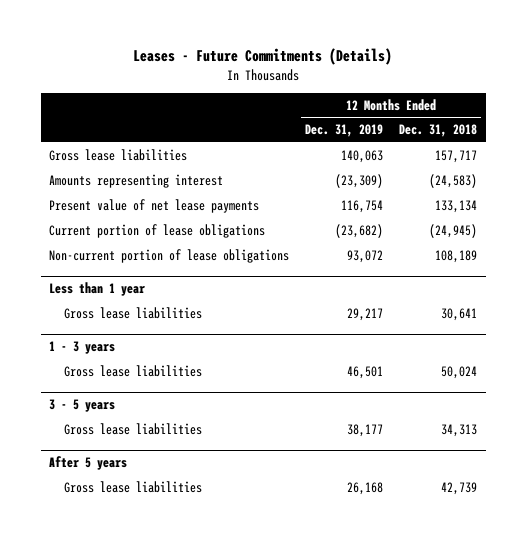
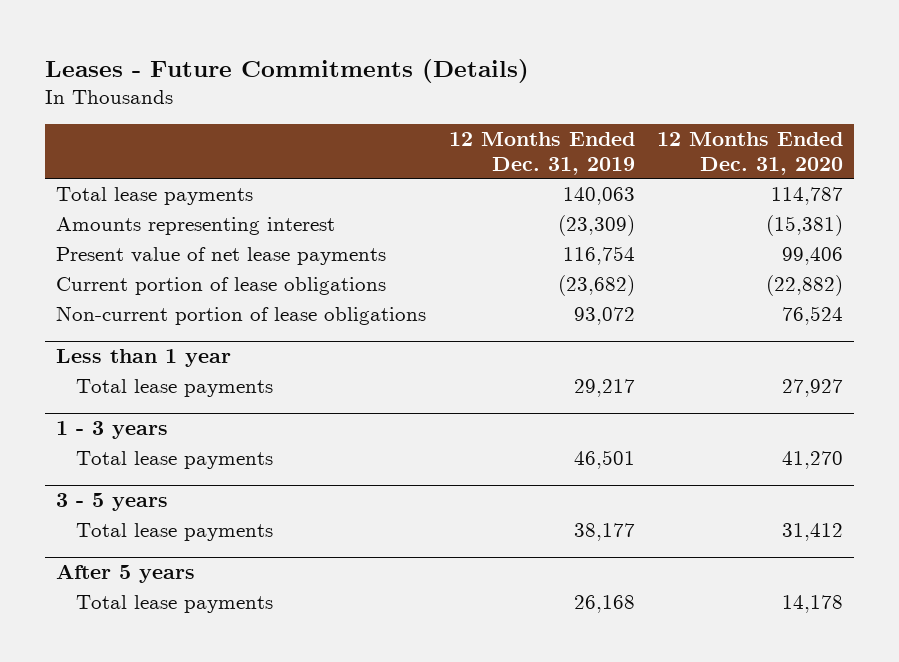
[399,124,478,138] Dec. 31, 2018 -> none
none -> [656,132,843,175] 12 Months Ended Dec. 31, 2020
[48,148,187,161] Gross lease liabilities -> [56,186,254,205] Total lease payments
[64,306,203,319] Gross lease liabilities -> [75,378,273,397] Total lease payments
[64,364,203,377] Gross lease liabilities -> [75,450,273,469] Total lease payments
[64,422,203,435] Gross lease liabilities -> [75,522,273,541] Total lease payments
[64,480,203,493] Gross lease liabilities -> [75,594,273,613] Total lease payments

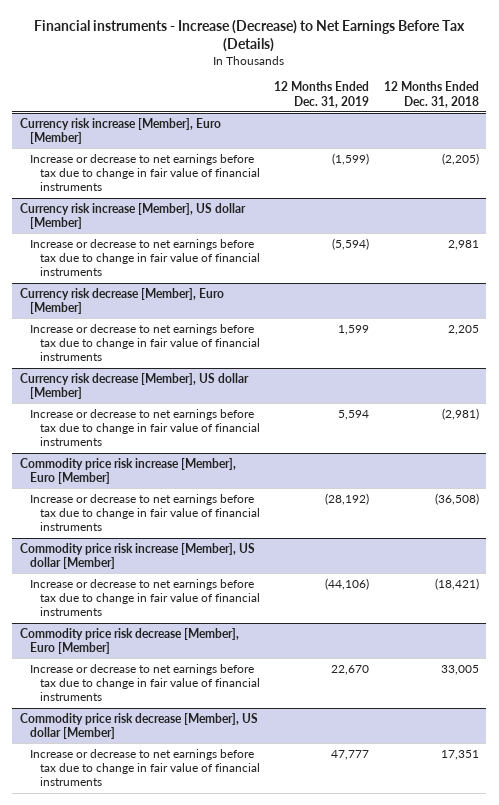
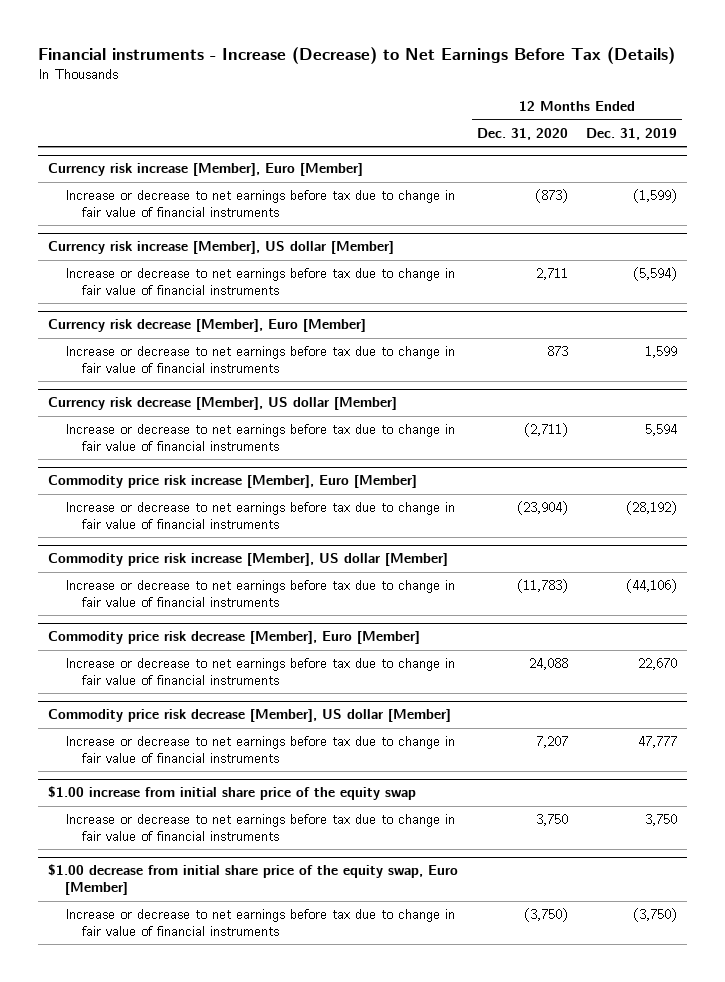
[384,81,480,108] 12 Months Ended Dec. 31, 2018 -> none
none -> [476,127,568,140] Dec. 31, 2020
none -> [47,786,416,801] $1.00 increase from initial share price of the equity swap
none -> [64,814,455,841] Increase or decrease to net earnings before tax due to change in fair value of financial instruments
none -> [47,864,458,896] $1.00 decrease from initial share price of the equity swap, Euro [Member]
none -> [64,909,455,936] Increase or decrease to net earnings before tax due to change in fair value of financial instruments

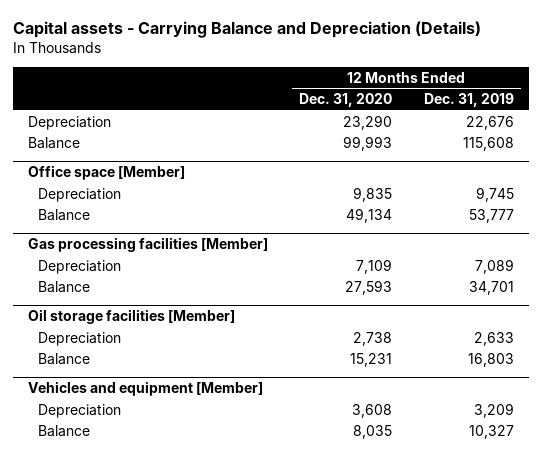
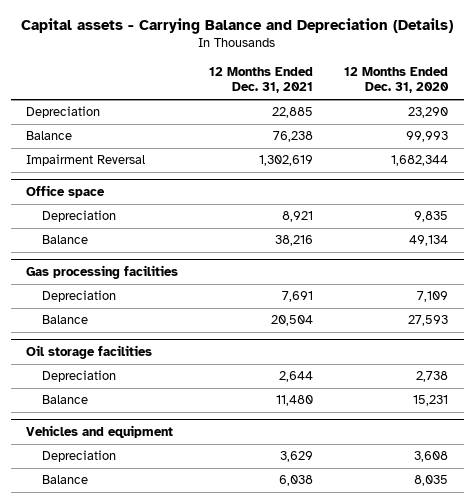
[423,93,514,108] Dec. 31, 2019 -> none
none -> [209,67,314,94] 12 Months Ended Dec. 31, 2021
none -> [26,154,146,167] Impairment Reversal
[28,165,186,181] Office space [Member] -> [26,184,106,198] Office space
[28,237,269,253] Gas processing facilities [Member] -> [26,264,179,279] Gas processing facilities
[28,309,236,325] Oil storage facilities [Member] -> [26,344,153,359] Oil storage facilities
[28,381,264,397] Vehicles and equipment [Member] -> [26,424,174,438] Vehicles and equipment

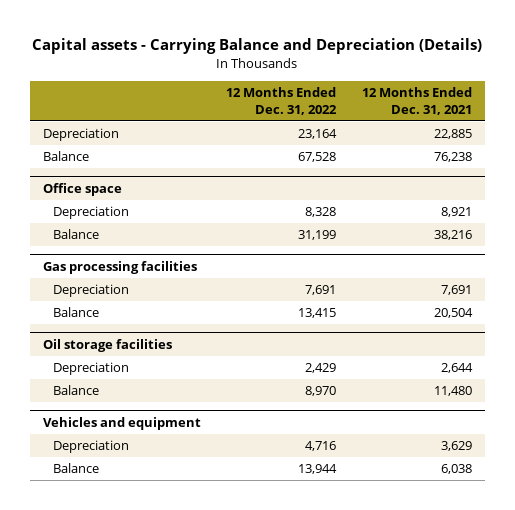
[344,67,450,94] 12 Months Ended Dec. 31, 2020 -> none
none -> [226,87,338,115] 12 Months Ended Dec. 31, 2022
[26,154,146,167] Impairment Reversal -> none

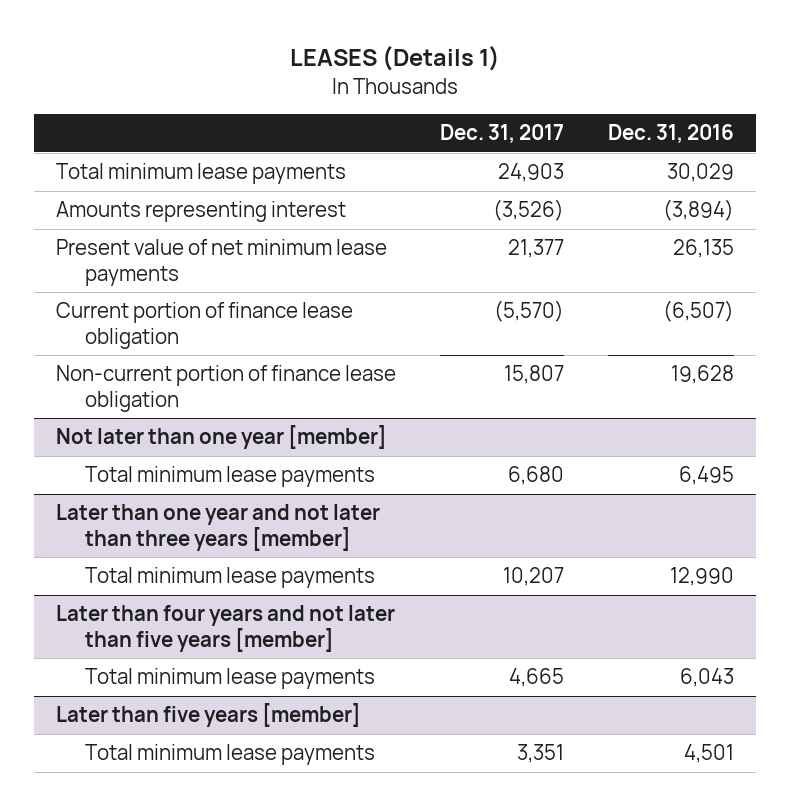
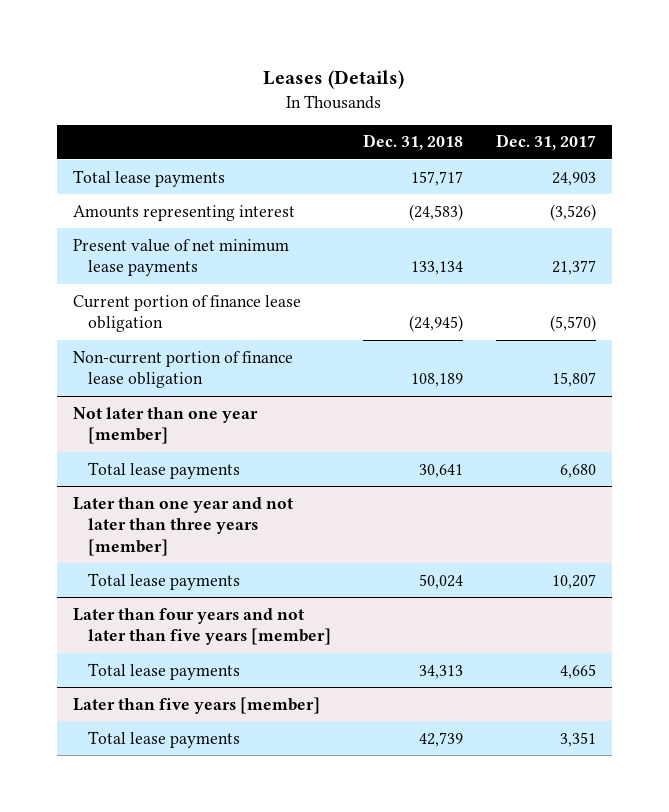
[290,45,501,71] LEASES (Details 1) -> [263,70,405,90] Leases (Details)
[608,124,735,144] Dec. 31, 2016 -> none
none -> [363,134,464,151] Dec. 31, 2018
[56,163,347,185] Total minimum lease payments -> [73,169,226,187] Total lease payments
[84,466,375,488] Total minimum lease payments -> [88,461,241,479] Total lease payments
[84,567,375,589] Total minimum lease payments -> [88,572,241,590] Total lease payments
[84,668,375,690] Total minimum lease payments -> [88,662,241,680] Total lease payments
[84,744,375,766] Total minimum lease payments -> [88,730,241,748] Total lease payments

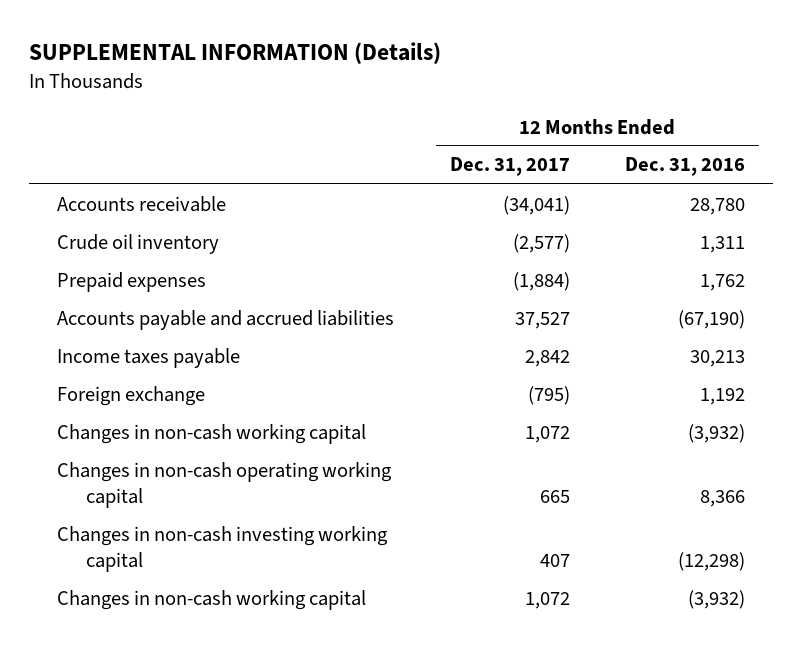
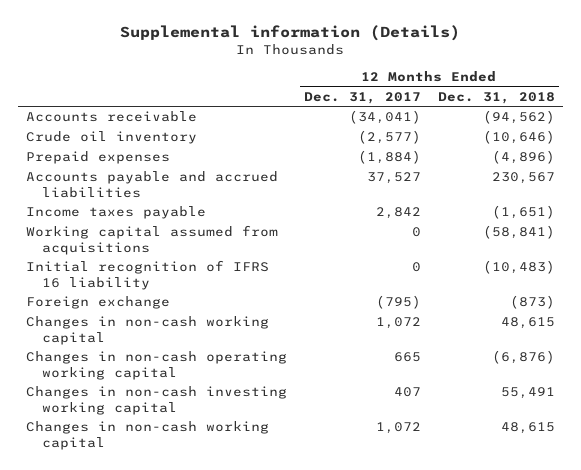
[28,42,441,65] SUPPLEMENTAL INFORMATION (Details) -> [120,25,461,42] Supplemental information (Details)
[625,157,746,177] Dec. 31, 2016 -> none
none -> [437,91,555,104] Dec. 31, 2018
none -> [26,225,279,255] Working capital assumed from acquisitions
none -> [26,260,270,290] Initial recognition of IFRS 16 liability

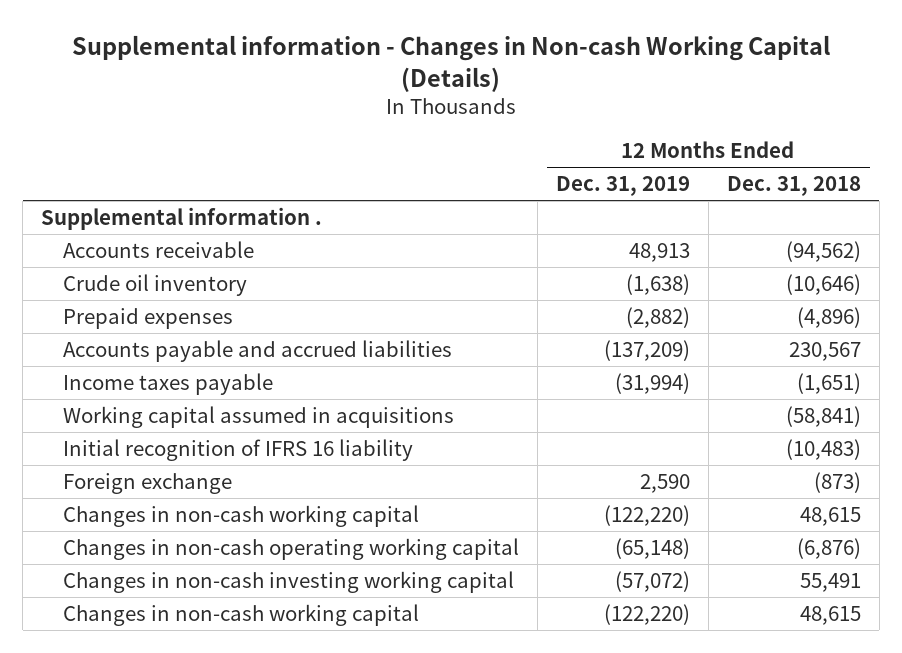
[120,25,461,42] Supplemental information (Details) -> [71,34,830,92] Supplemental information - Changes in Non-cash Working Capital (Details)
[303,91,421,104] Dec. 31, 2017 -> none
none -> [555,176,690,197] Dec. 31, 2019
none -> [41,206,323,230] Supplemental information .
[26,225,279,255] Working capital assumed from acquisitions -> [62,405,454,428] Working capital assumed in acquisitions

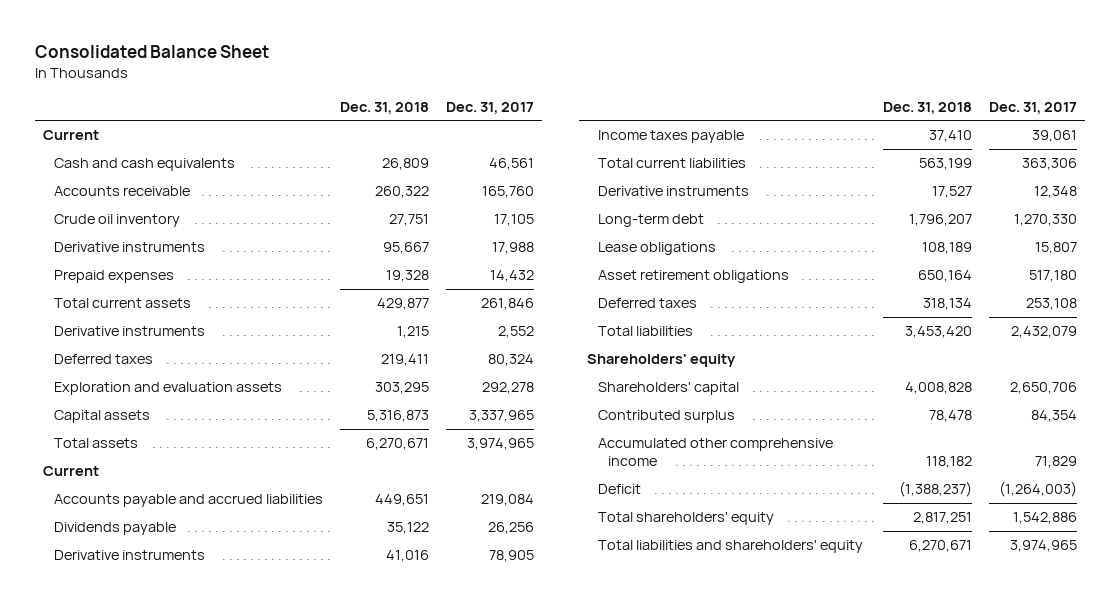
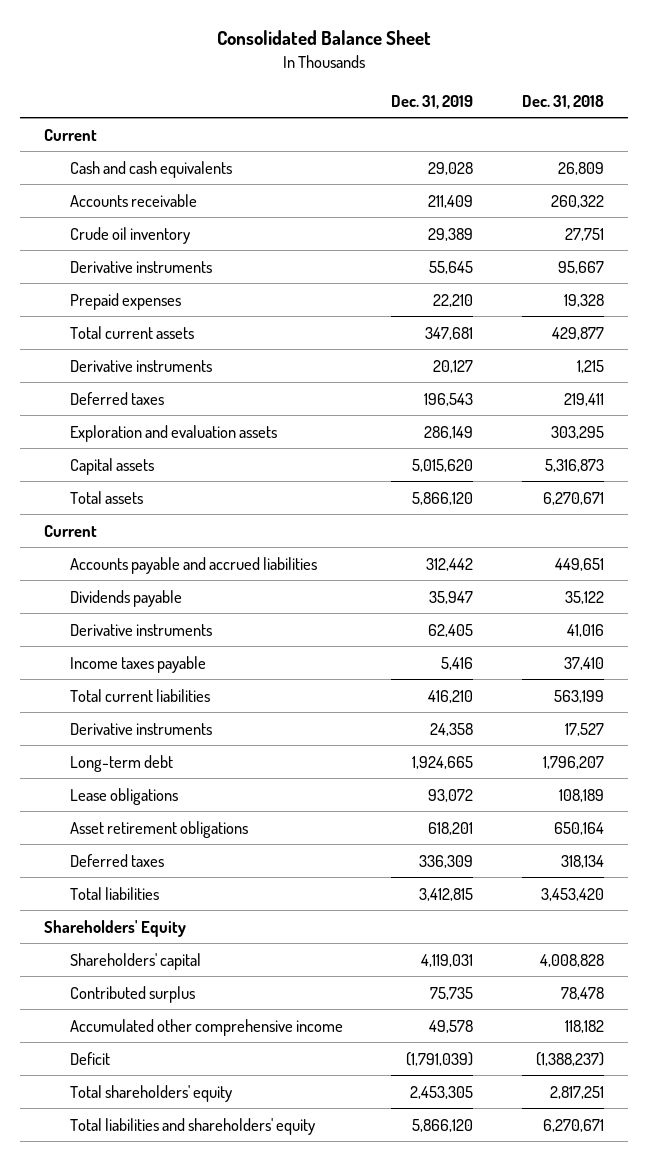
[445,101,534,114] Dec. 31, 2017 -> none
none -> [391,94,474,109] Dec. 31, 2019
[586,354,736,368] Shareholders' equity -> [43,919,186,937] Shareholders' Equity

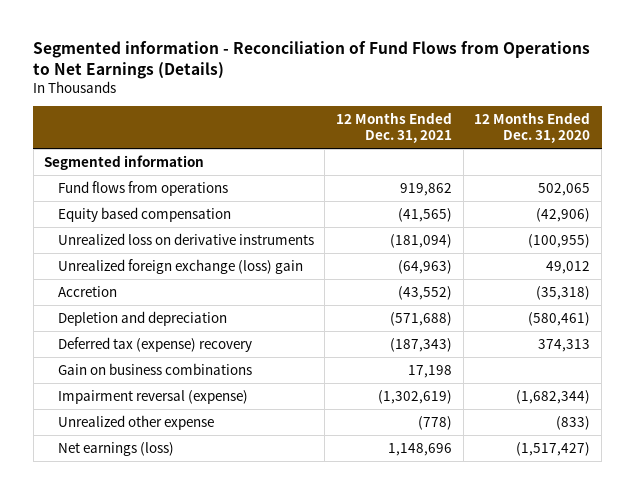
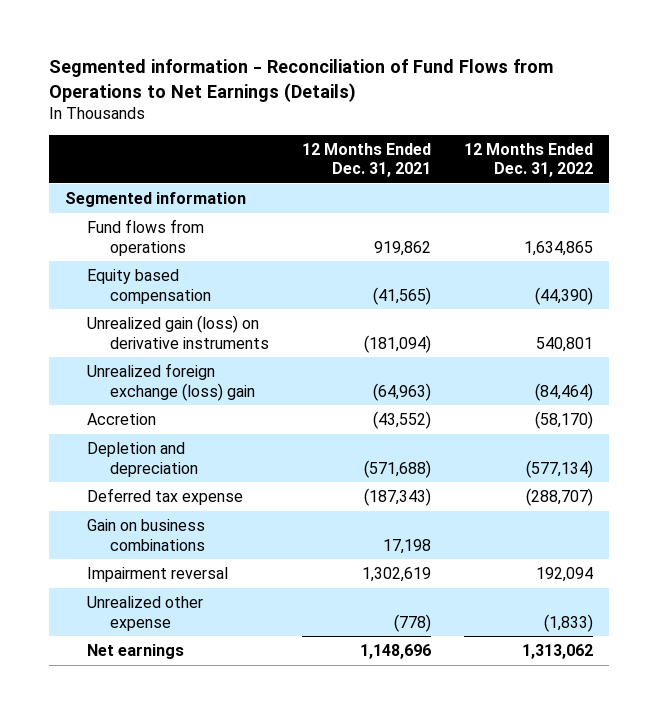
[474,112,591,144] 12 Months Ended Dec. 31, 2020 -> none
none -> [463,142,593,178] 12 Months Ended Dec. 31, 2022
[57,232,314,245] Unrealized loss on derivative instruments -> [87,314,269,349] Unrealized gain (loss) on derivative instruments
[57,336,252,352] Deferred tax (expense) recovery -> [87,487,244,505] Deferred tax expense
[57,389,248,404] Impairment reversal (expense) -> [87,566,229,582] Impairment reversal
[378,389,453,404] (1,302,619) -> [361,566,431,582] 1,302,619
[57,441,174,456] Net earnings (loss) -> [87,643,185,659] Net earnings

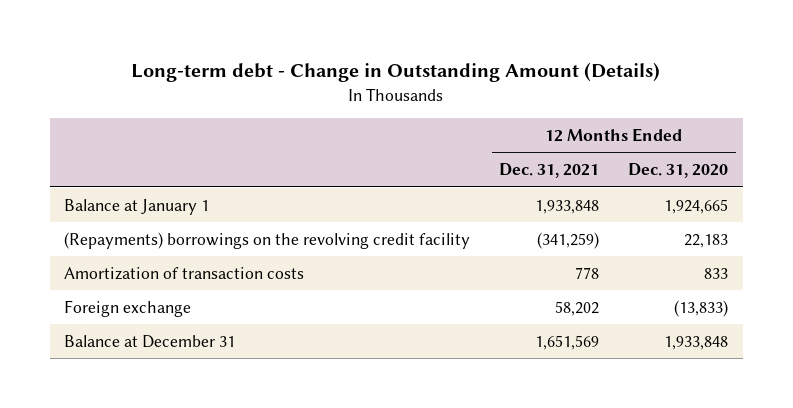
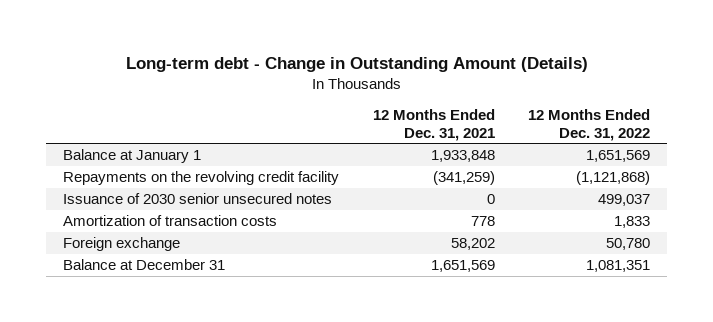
[628,163,729,179] Dec. 31, 2020 -> none
none -> [528,109,651,141] 12 Months Ended Dec. 31, 2022
[64,231,471,249] (Repayments) borrowings on the revolving credit facility -> [62,171,339,186] Repayments on the revolving credit facility
none -> [62,193,332,205] Issuance of 2030 senior unsecured notes

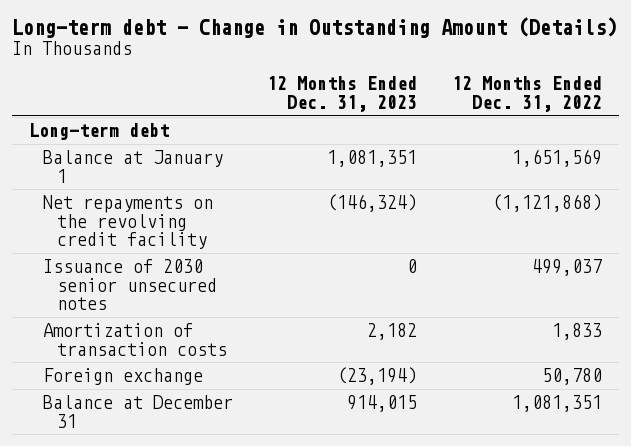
[372,109,495,141] 12 Months Ended Dec. 31, 2021 -> none
none -> [267,76,418,112] 12 Months Ended Dec. 31, 2023
none -> [29,123,170,141] Long-term debt
[62,171,339,186] Repayments on the revolving credit facility -> [42,195,213,250] Net repayments on the revolving credit facility

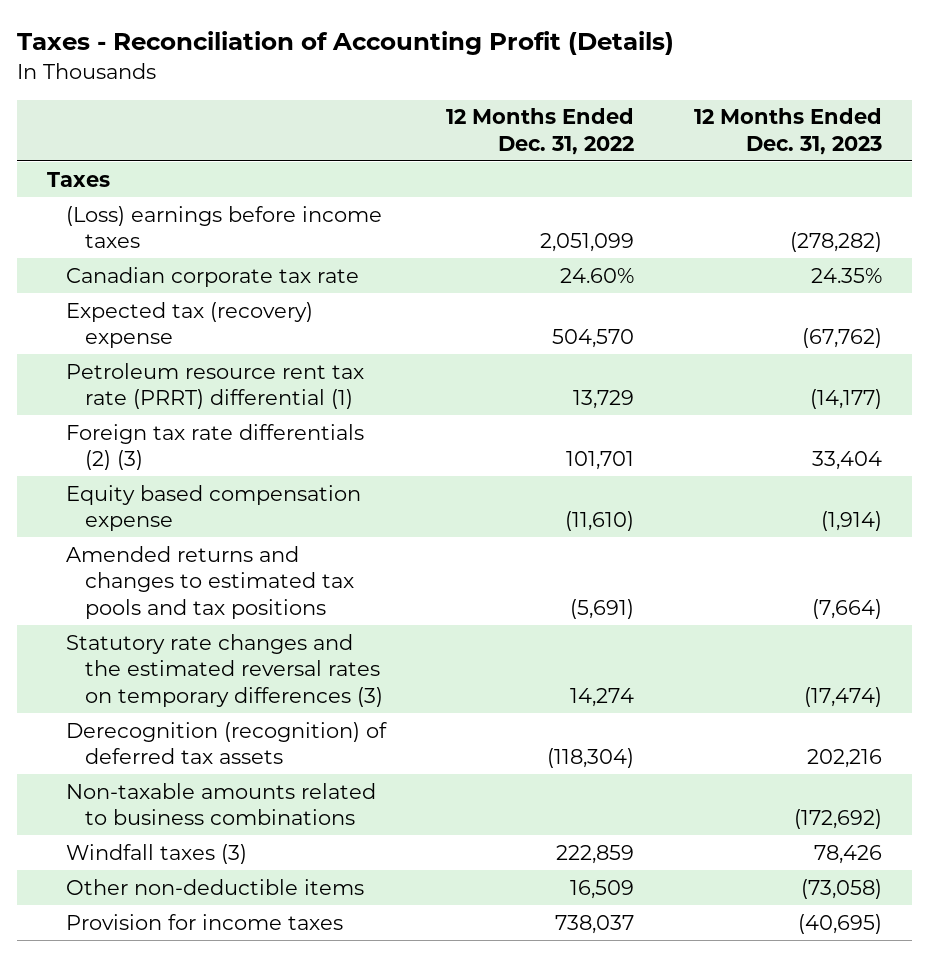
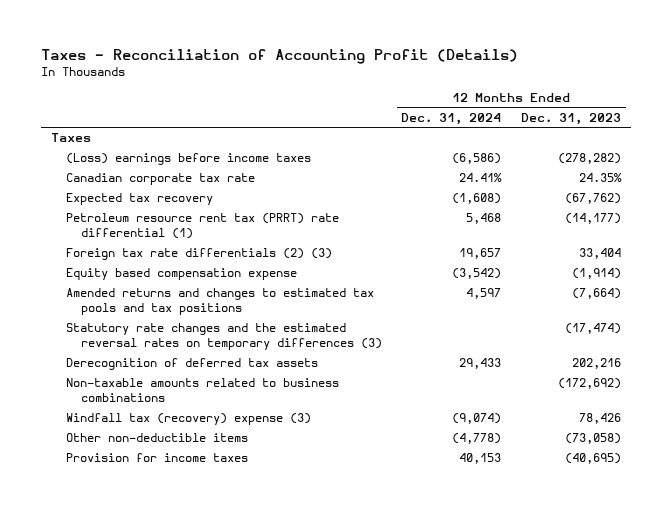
[445,108,634,155] 12 Months Ended Dec. 31, 2022 -> none
none -> [401,113,502,126] Dec. 31, 2024
[65,301,313,349] Expected tax (recovery) expense -> [65,193,213,206] Expected tax recovery
[65,362,364,410] Petroleum resource rent tax rate (PRRT) differential (1) -> [65,213,339,240] Petroleum resource rent tax (PRRT) rate differential (1)
[65,721,387,765] Derecognition (recognition) of deferred tax assets -> [65,358,318,371] Derecognition of deferred tax assets
[65,843,247,864] Windfall taxes (3) -> [65,413,311,426] Windfall tax (recovery) expense (3)

